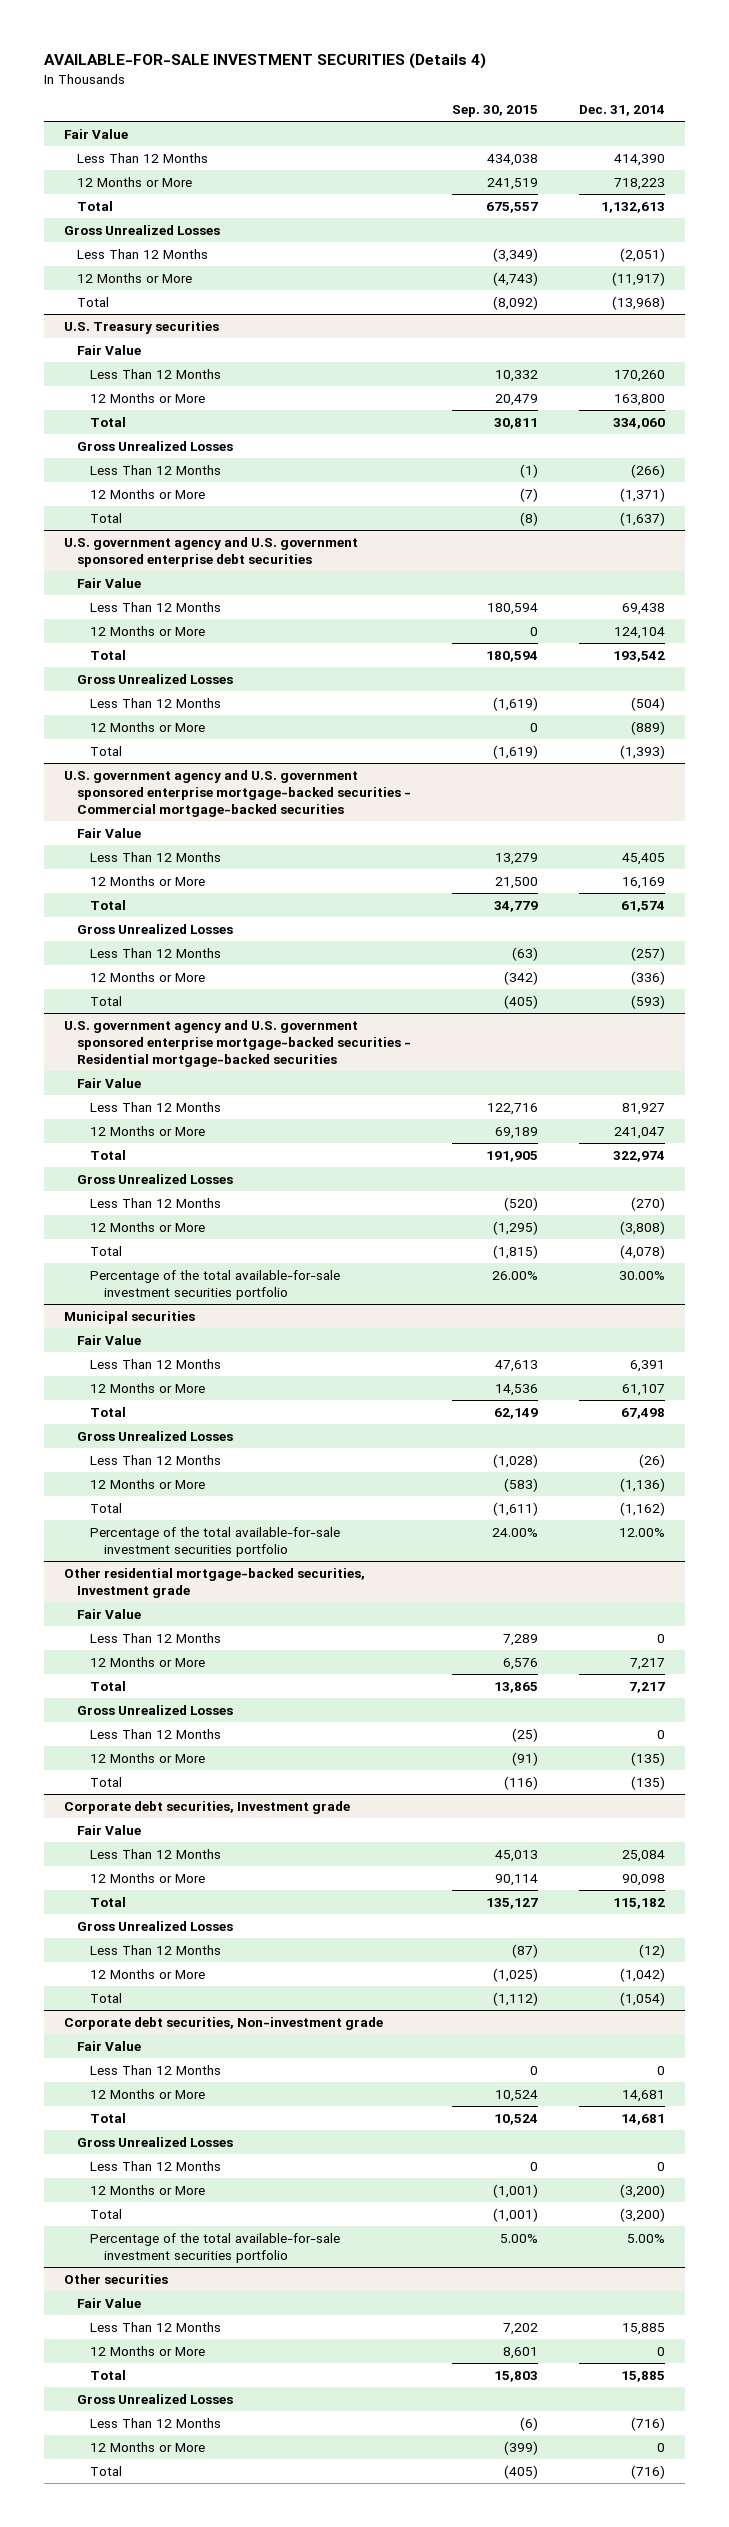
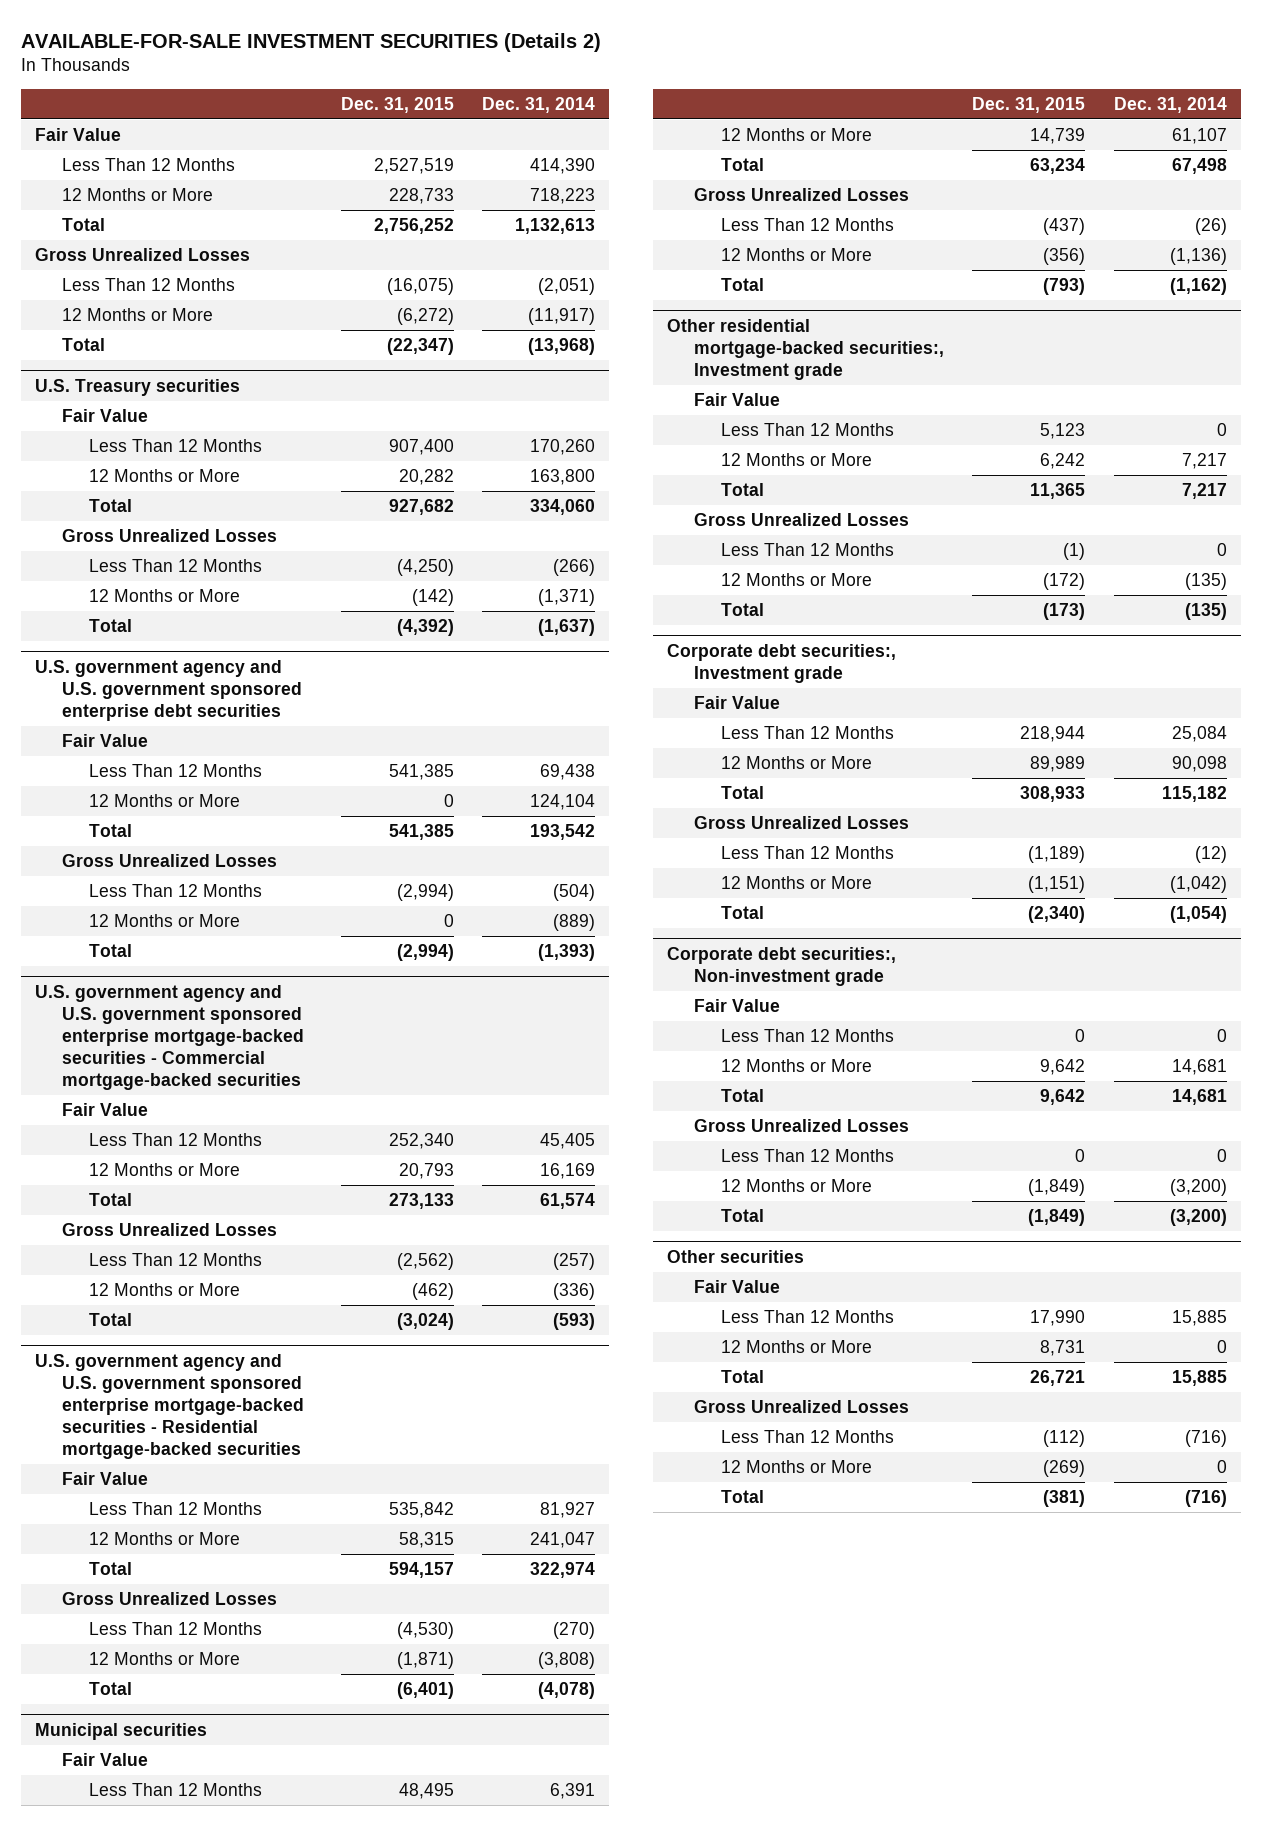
[44,53,487,70] AVAILABLE-FOR-SALE INVESTMENT SECURITIES (Details 4) -> [21,33,602,53] AVAILABLE-FOR-SALE INVESTMENT SECURITIES (Details 2)
[452,105,539,118] Sep. 30, 2015 -> none
none -> [340,96,454,113] Dec. 31, 2015
[90,1269,341,1300] Percentage of the total available-for-sale investment securities portfolio -> none
[90,1526,341,1557] Percentage of the total available-for-sale investment securities portfolio -> none
[64,1567,366,1598] Other residential mortgage-backed securities, Investment grade -> [666,318,944,380] Other residential mortgage-backed securities:, Investment grade
[64,1800,351,1814] Corporate debt securities, Investment grade -> [666,643,896,683] Corporate debt securities:, Investment grade
[64,2016,384,2030] Corporate debt securities, Non-investment grade -> [666,946,896,986] Corporate debt securities:, Non-investment grade
[90,2232,341,2263] Percentage of the total available-for-sale investment securities portfolio -> none

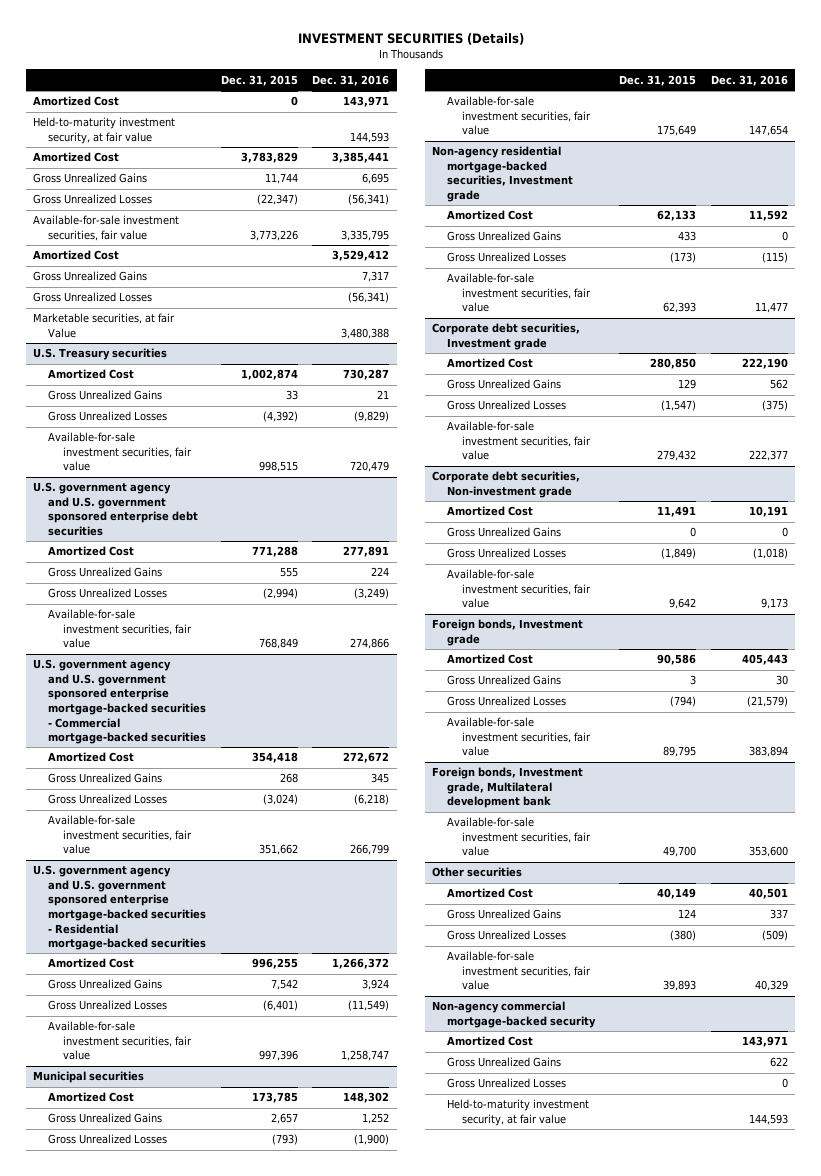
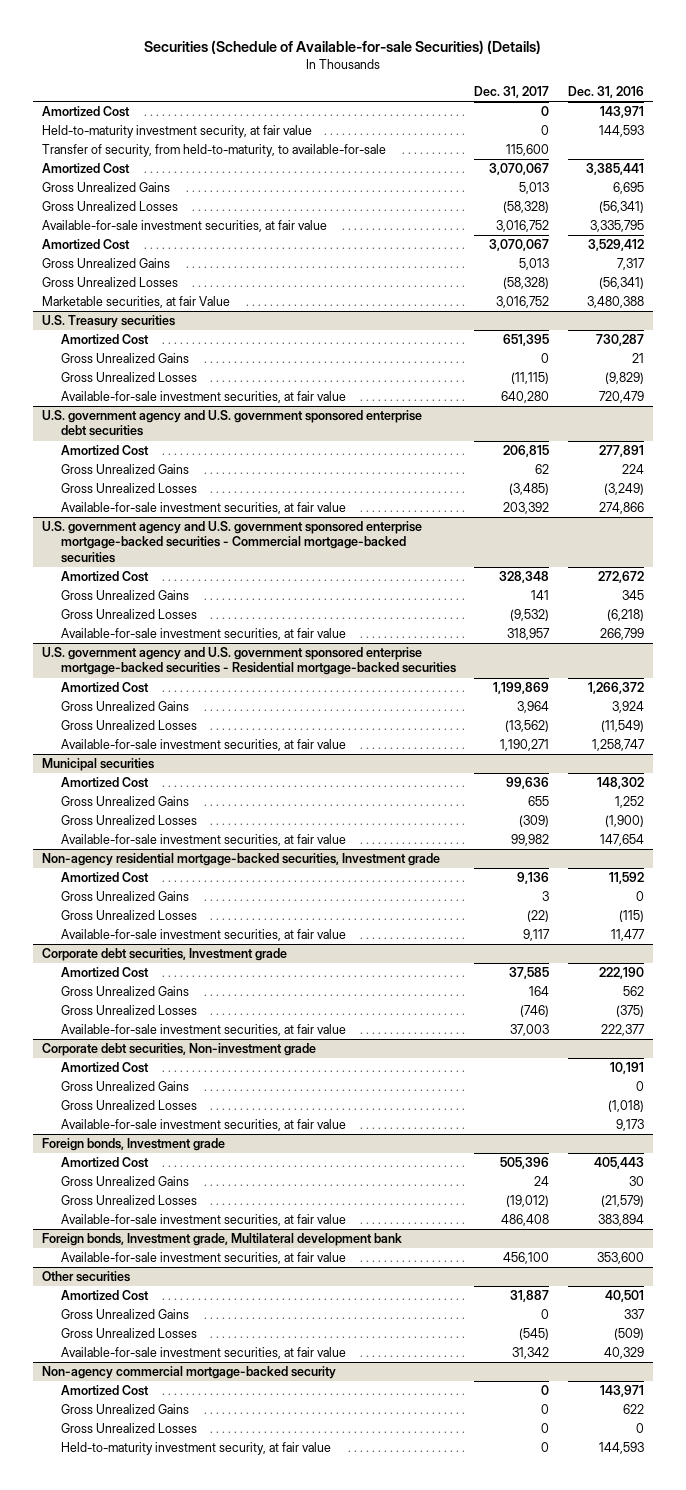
[297,33,524,46] INVESTMENT SECURITIES (Details) -> [143,40,541,55] Securities (Schedule of Available-for-sale Securities) (Details)
[220,74,298,86] Dec. 31, 2015 -> none
none -> [474,86,550,99] Dec. 31, 2017
none -> [42,144,387,158] Transfer of security, from held-to-maturity, to available-for-sale
[33,215,180,241] Available-for-sale investment securities, fair value -> [42,220,328,233] Available-for-sale investment securities, at fair value
[48,432,193,472] Available-for-sale investment securities, fair value -> [61,391,347,404] Available-for-sale investment securities, at fair value
[48,609,193,649] Available-for-sale investment securities, fair value -> [61,502,347,515] Available-for-sale investment securities, at fair value
[48,815,193,855] Available-for-sale investment securities, fair value -> [61,628,347,641] Available-for-sale investment securities, at fair value
[48,1021,193,1061] Available-for-sale investment securities, fair value -> [61,739,347,752] Available-for-sale investment securities, at fair value
[446,96,591,136] Available-for-sale investment securities, fair value -> [61,834,347,847] Available-for-sale investment securities, at fair value
[446,273,591,313] Available-for-sale investment securities, fair value -> [61,929,347,942] Available-for-sale investment securities, at fair value
[446,421,591,461] Available-for-sale investment securities, fair value -> [61,1024,347,1037] Available-for-sale investment securities, at fair value
[446,569,591,609] Available-for-sale investment securities, fair value -> [61,1119,347,1132] Available-for-sale investment securities, at fair value
[446,717,591,757] Available-for-sale investment securities, fair value -> [61,1214,347,1227] Available-for-sale investment securities, at fair value
[446,817,591,857] Available-for-sale investment securities, fair value -> [61,1252,347,1265] Available-for-sale investment securities, at fair value
[446,951,591,991] Available-for-sale investment securities, fair value -> [61,1347,347,1360] Available-for-sale investment securities, at fair value

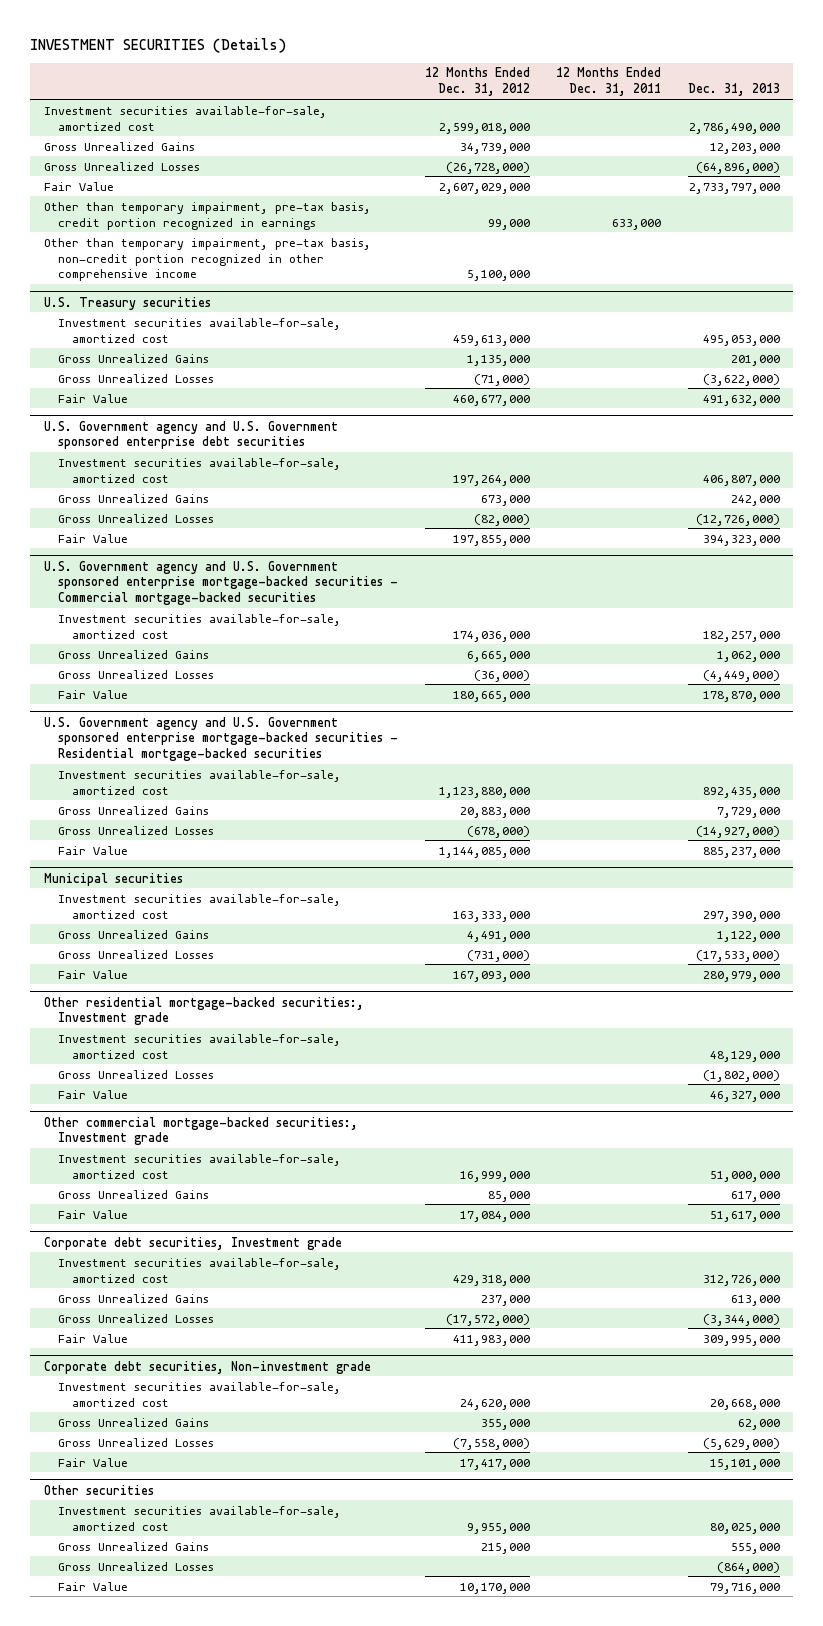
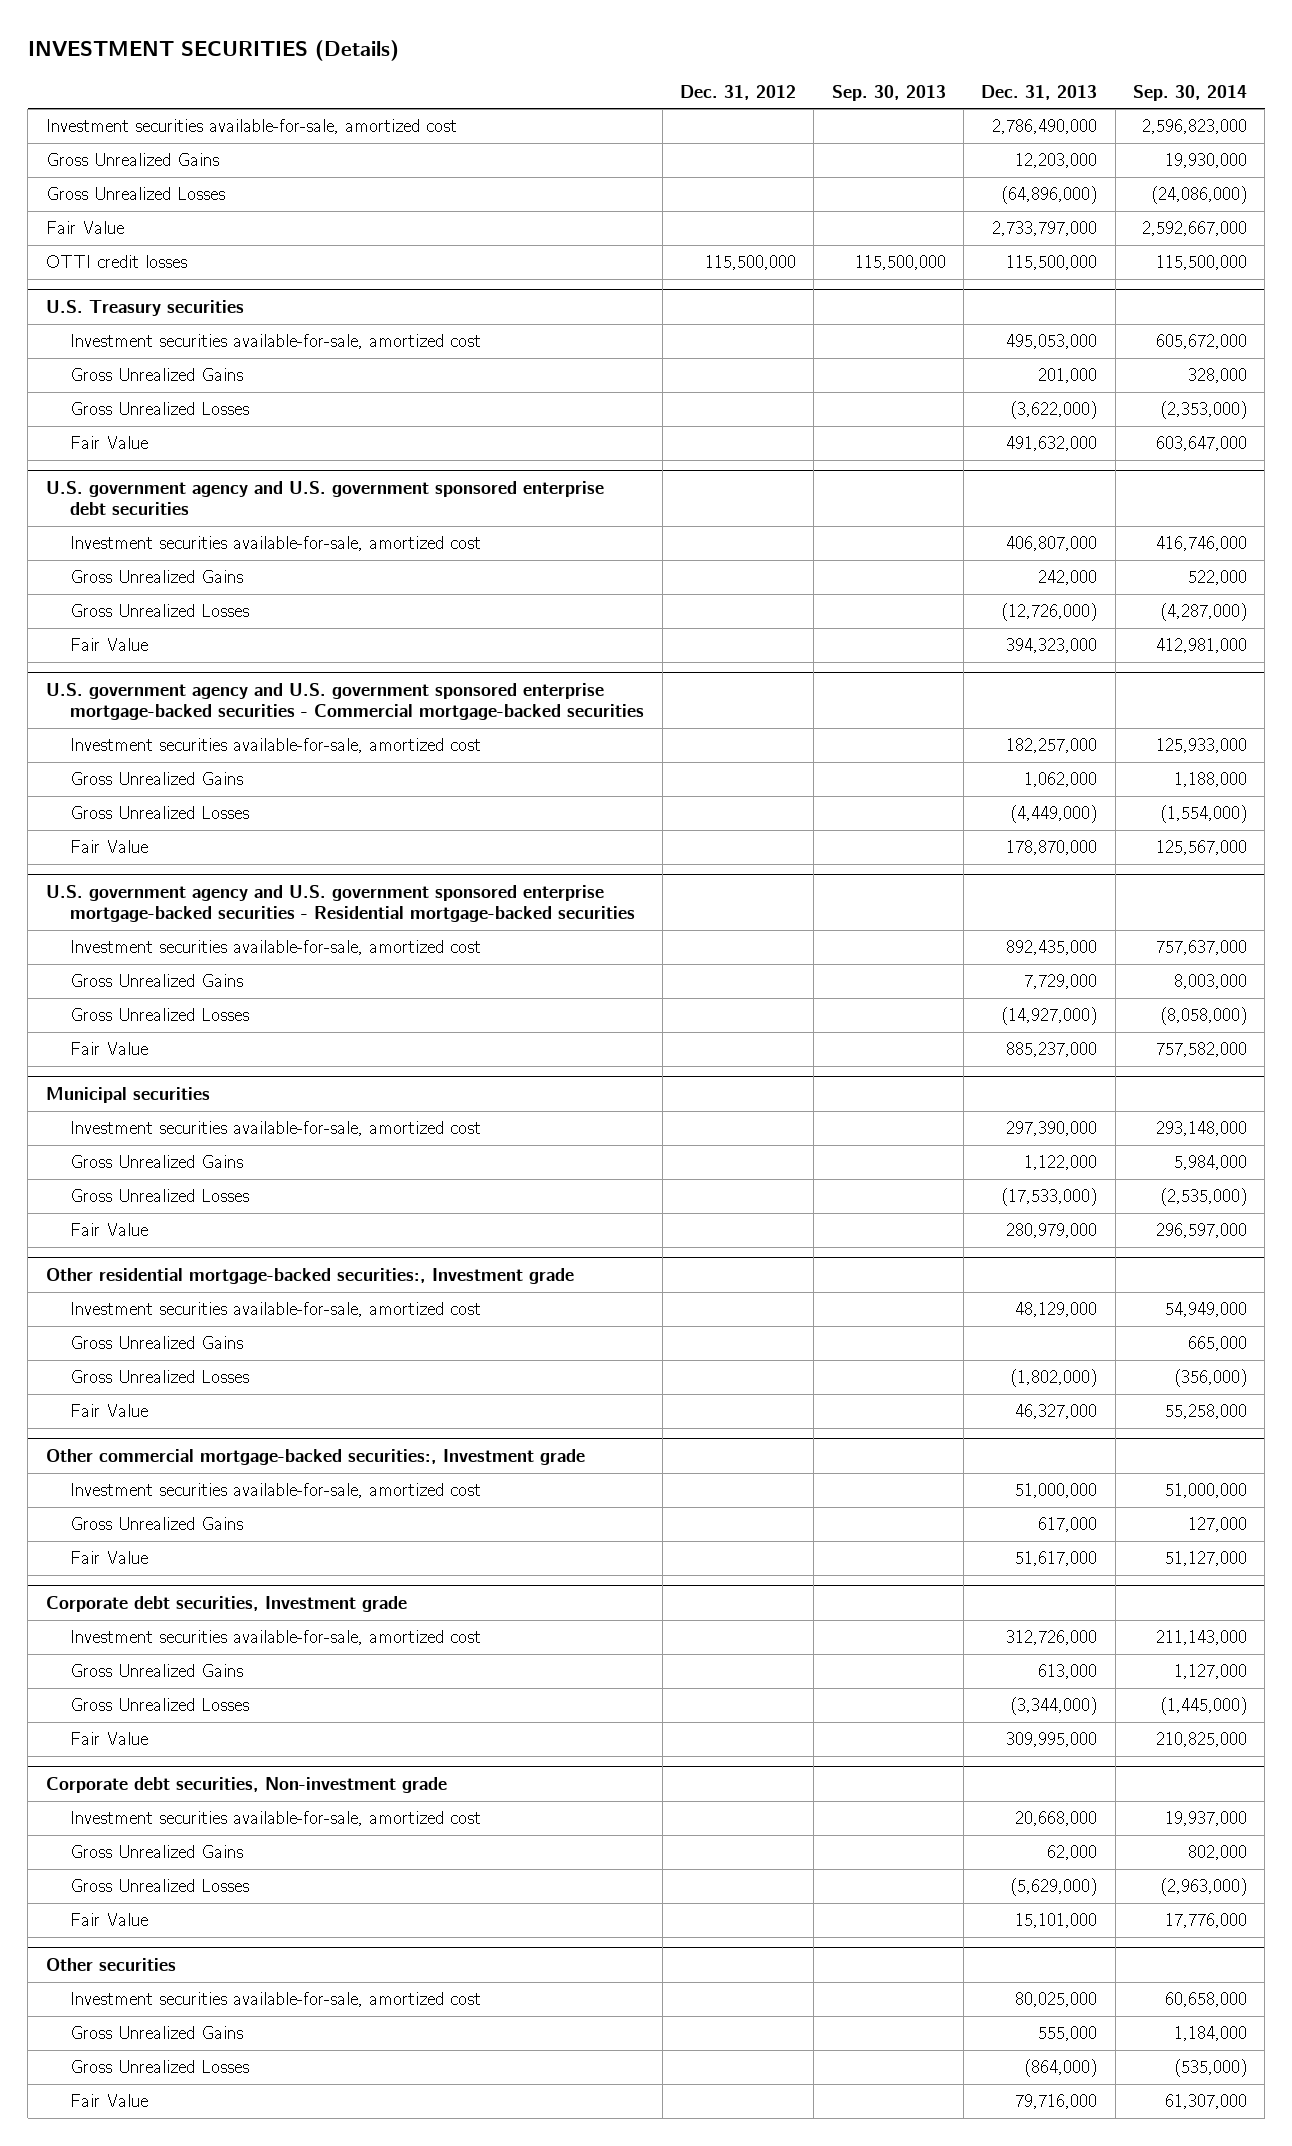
[424,67,530,97] 12 Months Ended Dec. 31, 2012 -> none
[556,67,662,97] 12 Months Ended Dec. 31, 2011 -> none
none -> [680,84,797,100] Dec. 31, 2012
none -> [831,84,946,101] Sep. 30, 2013
none -> [1132,84,1247,101] Sep. 30, 2014
[43,201,371,230] Other than temporary impairment, pre-tax basis, credit portion recognized in earnings -> none
[43,237,371,282] Other than temporary impairment, pre-tax basis, non-credit portion recognized in other comprehensive income -> none
none -> [45,255,187,269] OTTI credit losses
[43,420,338,450] U.S. Government agency and U.S. Government sponsored enterprise debt securities -> [45,480,604,516] U.S. government agency and U.S. government sponsored enterprise debt securities
[43,560,399,606] U.S. Government agency and U.S. Government sponsored enterprise mortgage-backed securities - Commercial mortgage-backed securities -> [45,682,645,721] U.S. government agency and U.S. government sponsored enterprise mortgage-backed securities - Commercial mortgage-backed securities
[43,716,399,762] U.S. Government agency and U.S. Government sponsored enterprise mortgage-backed securities - Residential mortgage-backed securities -> [45,884,636,923] U.S. government agency and U.S. government sponsored enterprise mortgage-backed securities - Residential mortgage-backed securities
none -> [70,1336,244,1350] Gross Unrealized Gains

